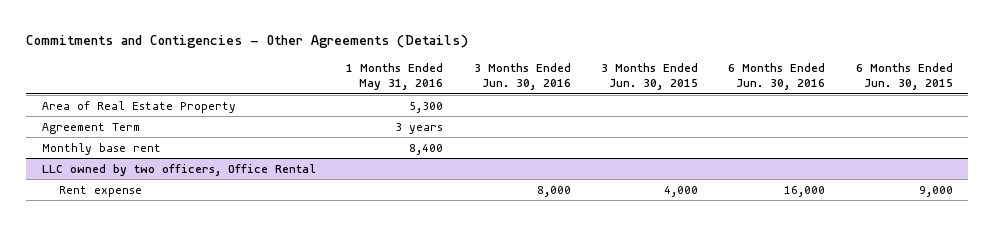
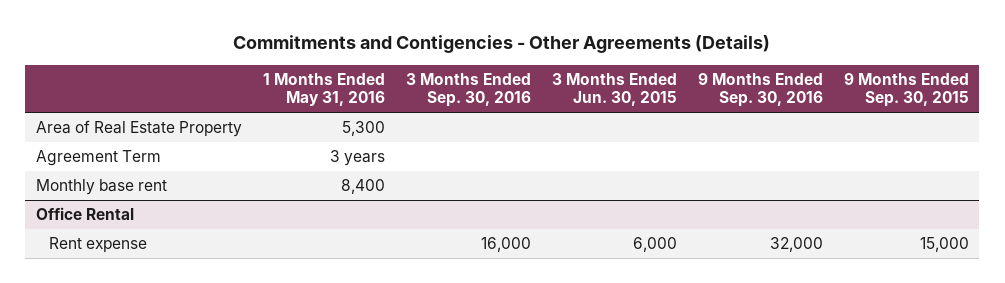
[473,63,571,91] 3 Months Ended Jun. 30, 2016 -> none
[728,63,826,91] 6 Months Ended Jun. 30, 2016 -> none
[855,63,953,91] 6 Months Ended Jun. 30, 2015 -> none
none -> [405,73,531,108] 3 Months Ended Sep. 30, 2016
none -> [697,73,823,108] 9 Months Ended Sep. 30, 2016
none -> [843,73,969,108] 9 Months Ended Sep. 30, 2015
[41,163,316,176] LLC owned by two officers, Office Rental -> none
none -> [35,207,134,221] Office Rental
[663,185,698,197] 4,000 -> [632,237,677,253] 6,000

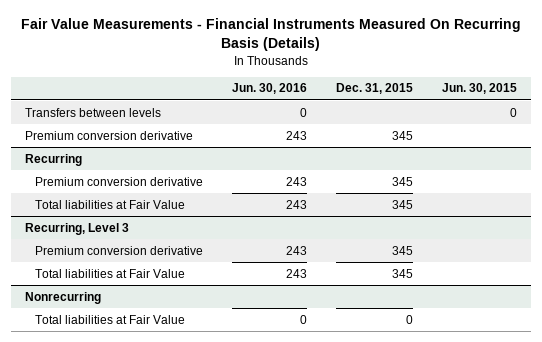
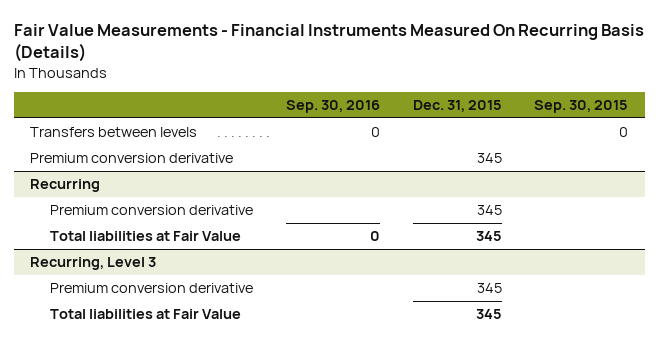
[231,83,307,95] Jun. 30, 2016 -> none
[441,83,517,95] Jun. 30, 2015 -> none
none -> [285,100,380,114] Sep. 30, 2016
none -> [534,100,629,114] Sep. 30, 2015
[25,291,102,304] Nonrecurring -> none
[35,314,186,324] Total liabilities at Fair Value -> none

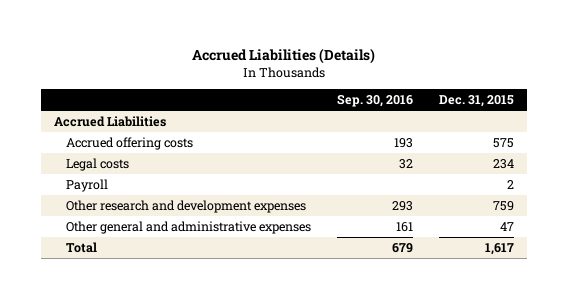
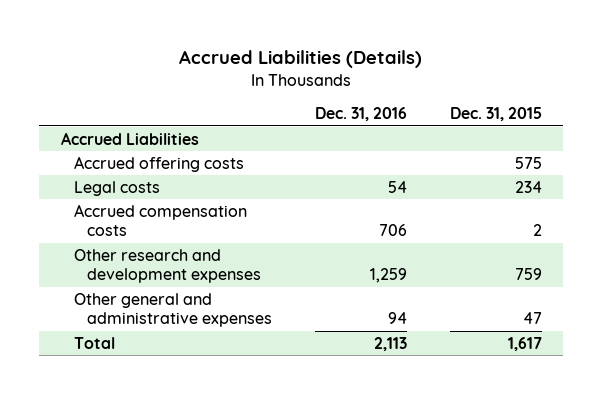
[337,94,414,108] Sep. 30, 2016 -> none
none -> [314,107,407,122] Dec. 31, 2016
[66,178,109,192] Payroll -> [73,203,247,237] Accrued compensation costs

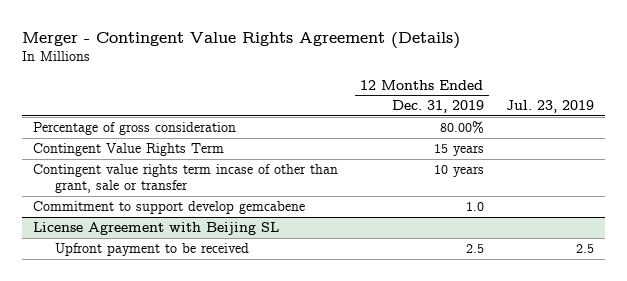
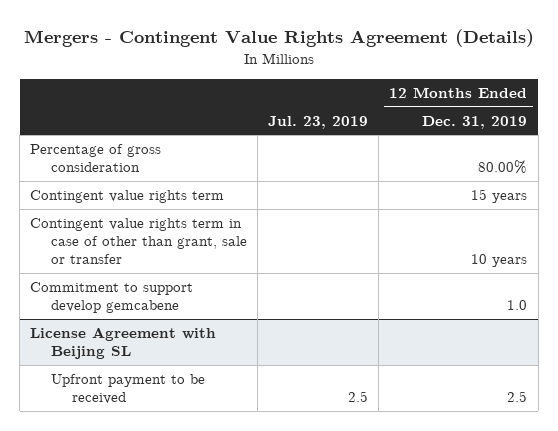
[22,32,461,50] Merger - Contingent Value Rights Agreement (Details) -> [23,29,534,48] Mergers - Contingent Value Rights Agreement (Details)
[33,142,225,156] Contingent Value Rights Term -> [30,190,225,204] Contingent value rights term
[33,163,339,194] Contingent value rights term incase of other than grant, sale or transfer -> [30,218,247,265] Contingent value rights term in case of other than grant, sale or transfer

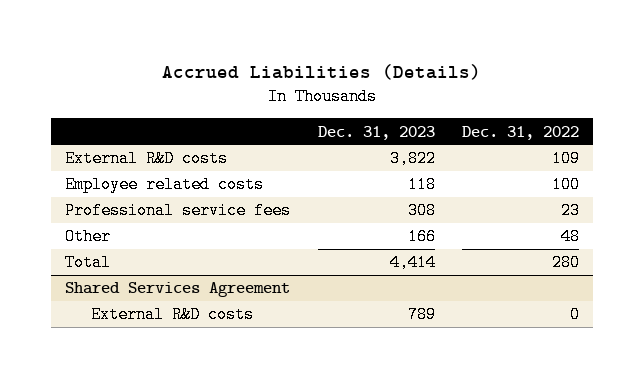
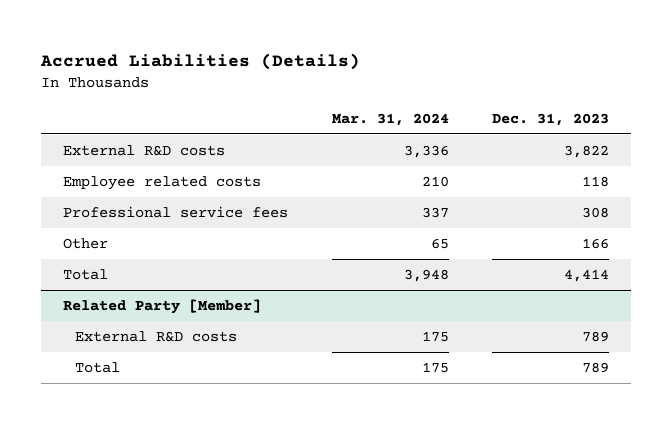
[462,125,580,140] Dec. 31, 2022 -> none
none -> [331,112,449,126] Mar. 31, 2024
[64,282,290,298] Shared Services Agreement -> none
none -> [63,298,262,314] Related Party [Member]
none -> [74,361,120,373] Total

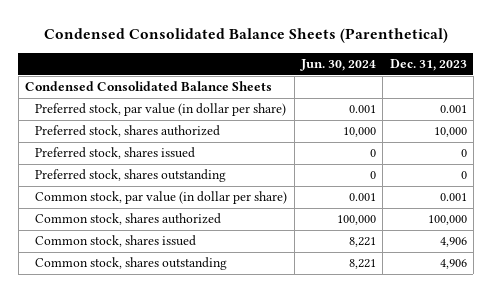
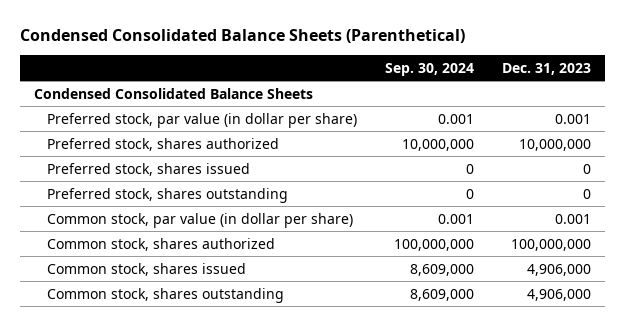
[299,59,376,72] Jun. 30, 2024 -> none
none -> [384,62,474,76] Sep. 30, 2024
[433,127,467,138] 10,000 -> [518,138,591,151] 10,000,000
[427,215,467,226] 100,000 -> [510,238,591,251] 100,000,000
[439,237,467,248] 4,906 -> [526,263,591,276] 4,906,000
[439,259,467,270] 4,906 -> [526,288,591,301] 4,906,000

